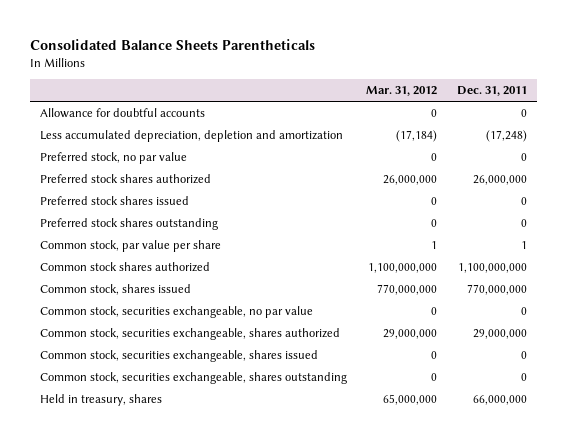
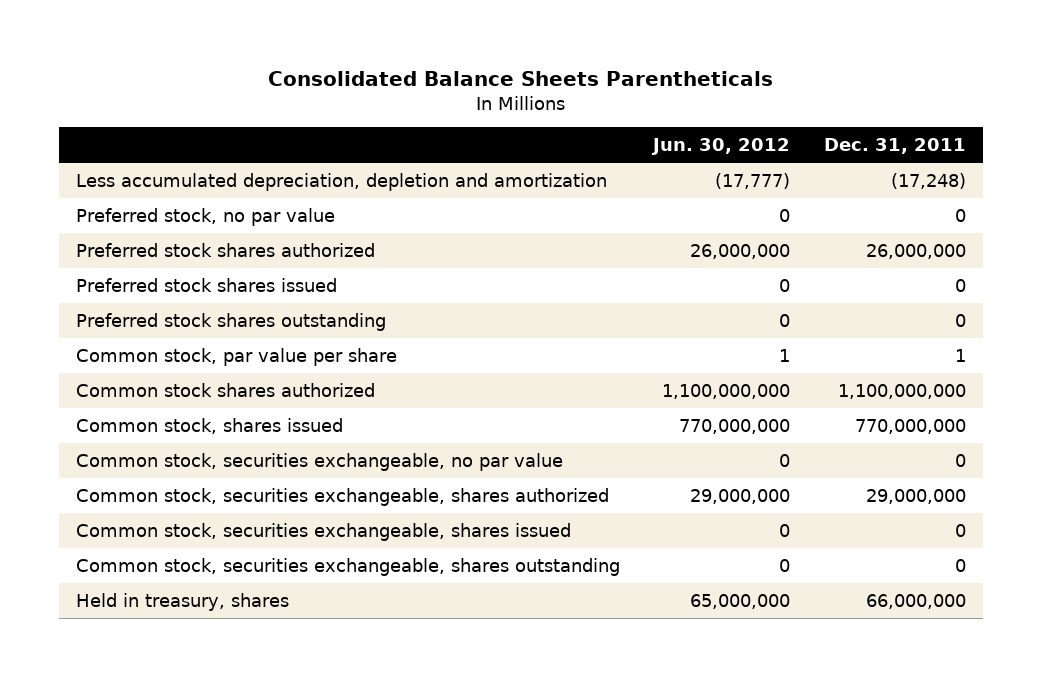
[366,86,438,97] Mar. 31, 2012 -> none
none -> [651,138,791,156] Jun. 30, 2012
[39,107,205,118] Allowance for doubtful accounts -> none

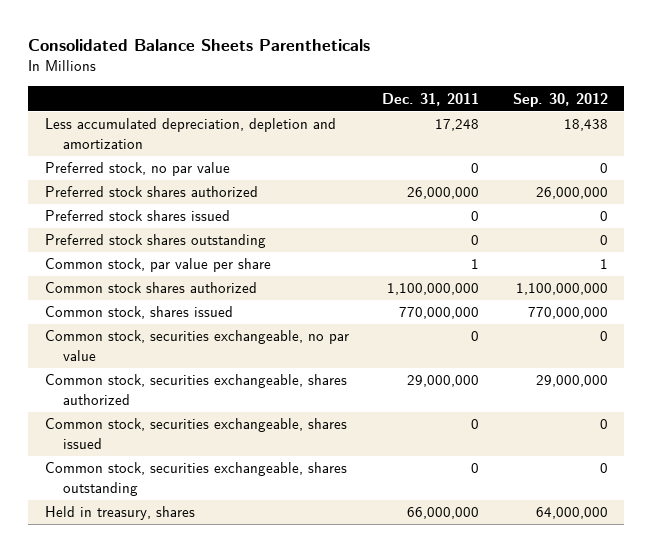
[651,138,791,156] Jun. 30, 2012 -> none
none -> [512,92,608,107] Sep. 30, 2012
[891,173,967,190] (17,248) -> [435,119,480,132] 17,248

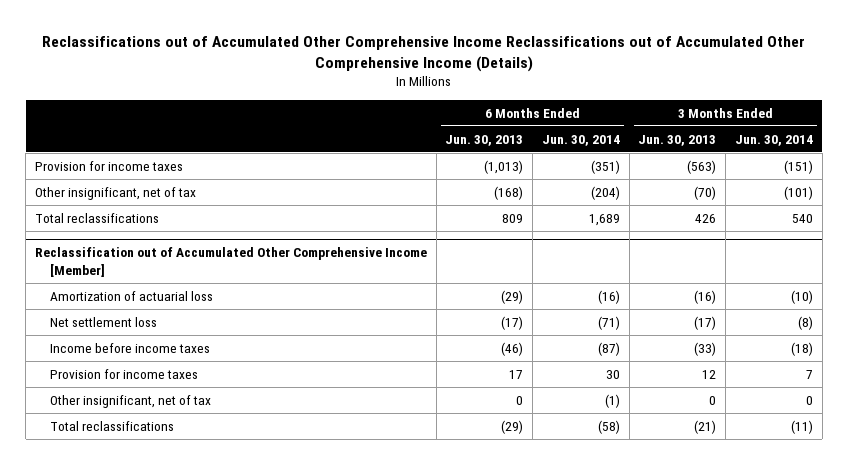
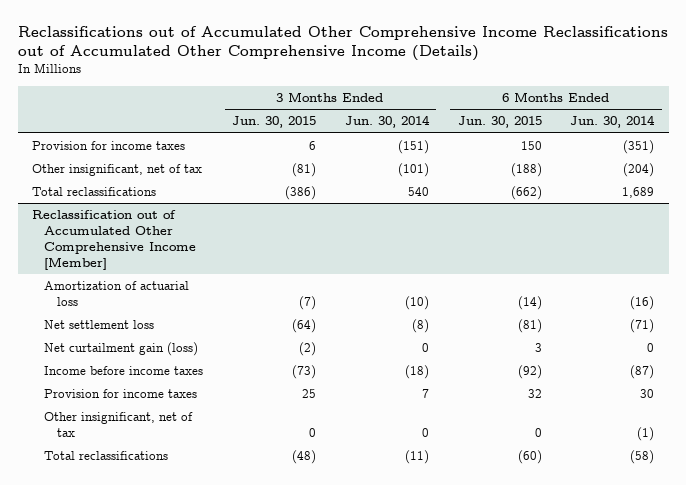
[445,134,524,146] Jun. 30, 2013 -> none
[638,134,717,146] Jun. 30, 2013 -> none
none -> [232,116,317,129] Jun. 30, 2015
none -> [457,116,542,129] Jun. 30, 2015
none -> [44,342,199,357] Net curtailment gain (loss)

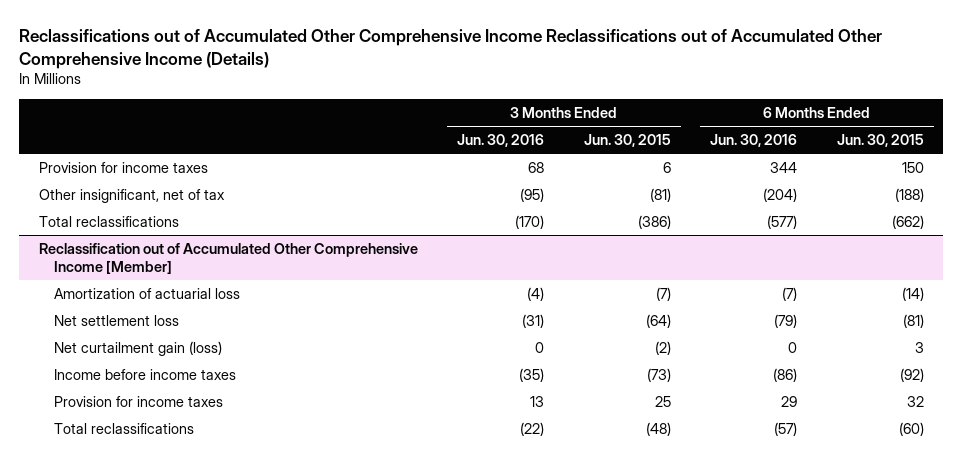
[344,115,430,129] Jun. 30, 2014 -> none
[570,115,656,129] Jun. 30, 2014 -> none
none -> [457,134,545,148] Jun. 30, 2016
none -> [710,134,798,148] Jun. 30, 2016
[44,412,194,438] Other insignificant, net of tax -> none

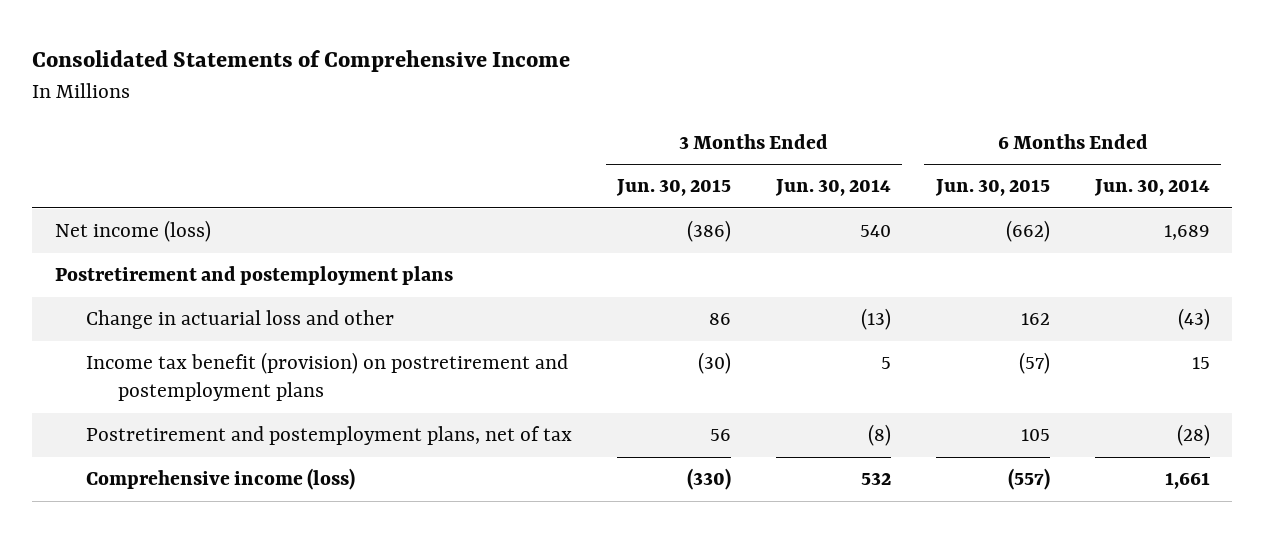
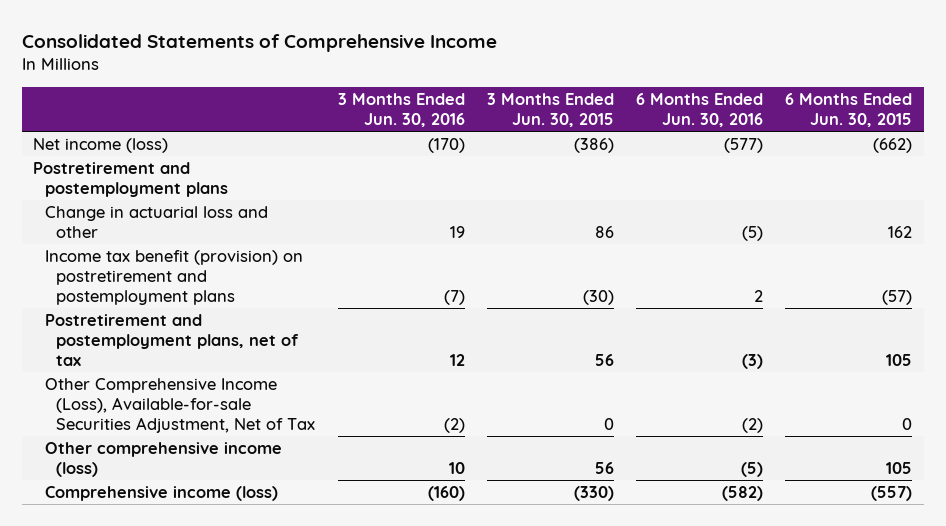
[774,179,891,197] Jun. 30, 2014 -> none
[1093,179,1210,197] Jun. 30, 2014 -> none
none -> [337,93,465,127] 3 Months Ended Jun. 30, 2016
none -> [636,93,764,127] 6 Months Ended Jun. 30, 2016
none -> [44,378,316,433] Other Comprehensive Income (Loss), Available-for-sale Securities Adjustment, Net of Tax
none -> [44,442,282,477] Other comprehensive income (loss)

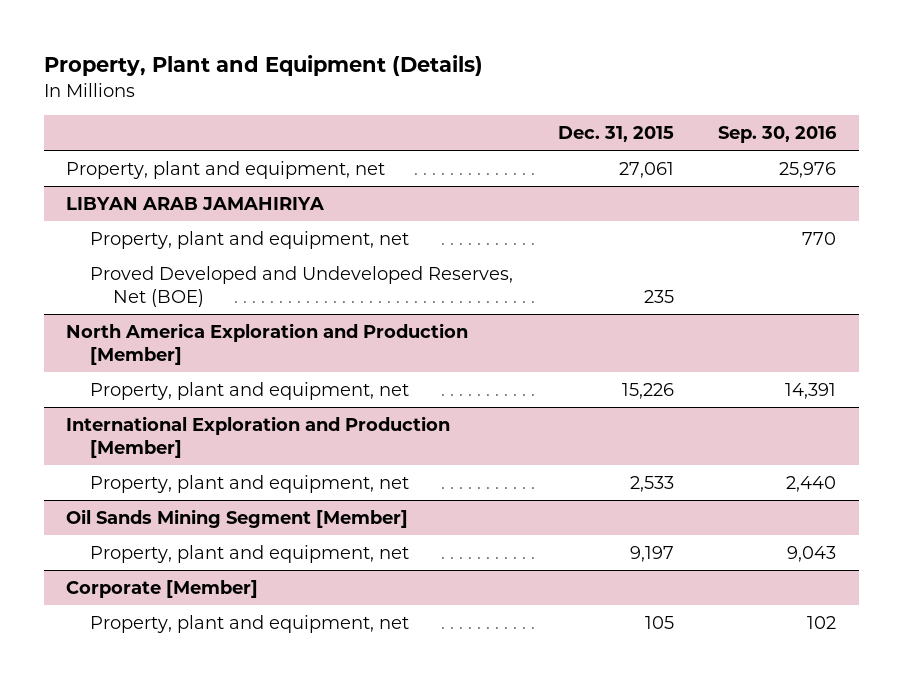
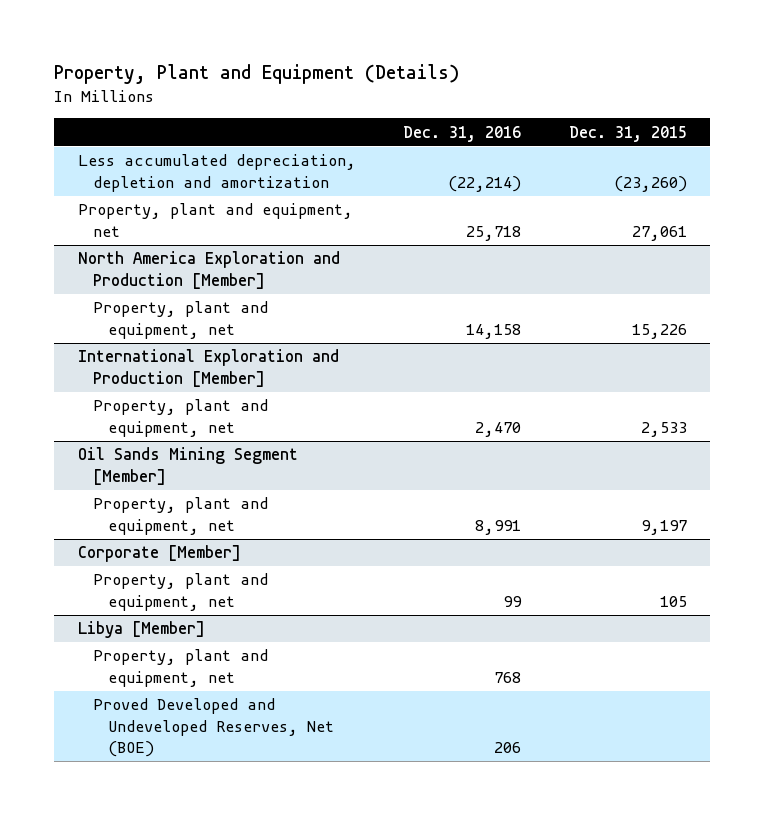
[718,125,838,143] Sep. 30, 2016 -> none
none -> [403,125,522,142] Dec. 31, 2016
none -> [77,154,356,192] Less accumulated depreciation, depletion and amortization
[66,196,325,210] LIBYAN ARAB JAMAHIRIYA -> none
[89,230,409,249] Property, plant and equipment, net -> none
[89,265,513,307] Proved Developed and Undeveloped Reserves, Net (BOE) -> none
none -> [77,621,205,639] Libya [Member]
none -> [92,649,268,687] Property, plant and equipment, net
none -> [92,698,335,757] Proved Developed and Undeveloped Reserves, Net (BOE)

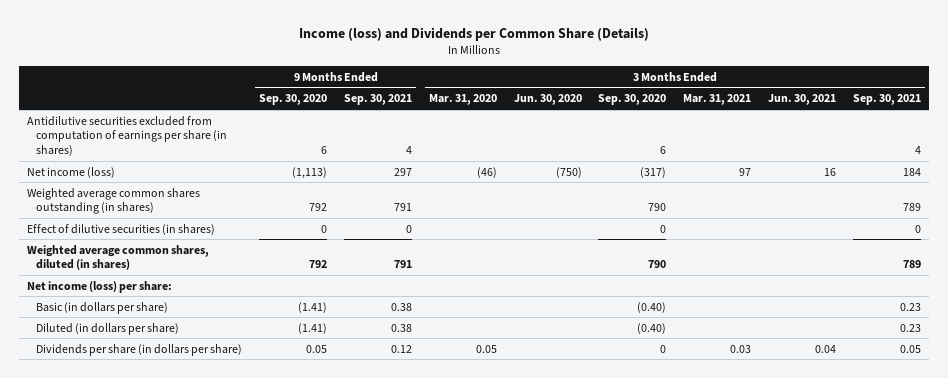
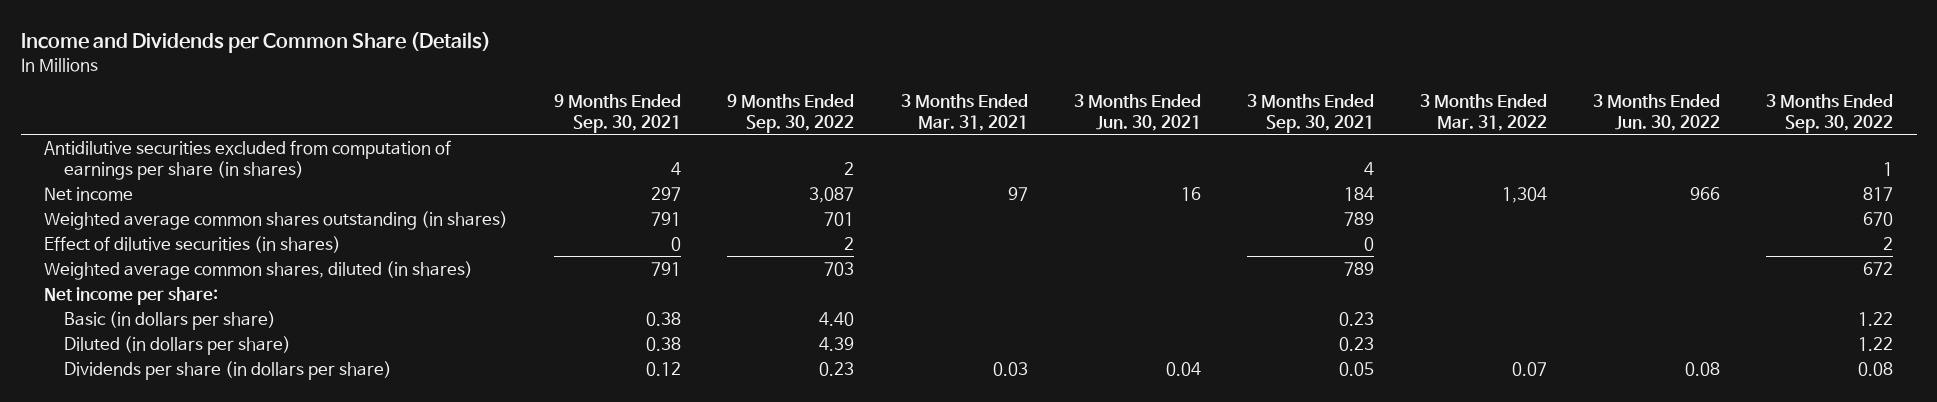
[298,26,649,41] Income (loss) and Dividends per Common Share (Details) -> [20,31,491,53] Income and Dividends per Common Share (Details)
[259,94,328,106] Sep. 30, 2020 -> none
[428,94,497,106] Mar. 31, 2020 -> none
[513,94,582,106] Jun. 30, 2020 -> none
[598,94,667,106] Sep. 30, 2020 -> none
none -> [727,93,855,133] 9 Months Ended Sep. 30, 2022
none -> [1420,93,1548,131] 3 Months Ended Mar. 31, 2022
none -> [1593,93,1721,131] 3 Months Ended Jun. 30, 2022
none -> [1766,93,1894,133] 3 Months Ended Sep. 30, 2022
[27,166,116,178] Net income (loss) -> [44,186,134,201] Net income
[27,280,173,293] Net income (loss) per share: -> [44,286,219,305] Net income per share:

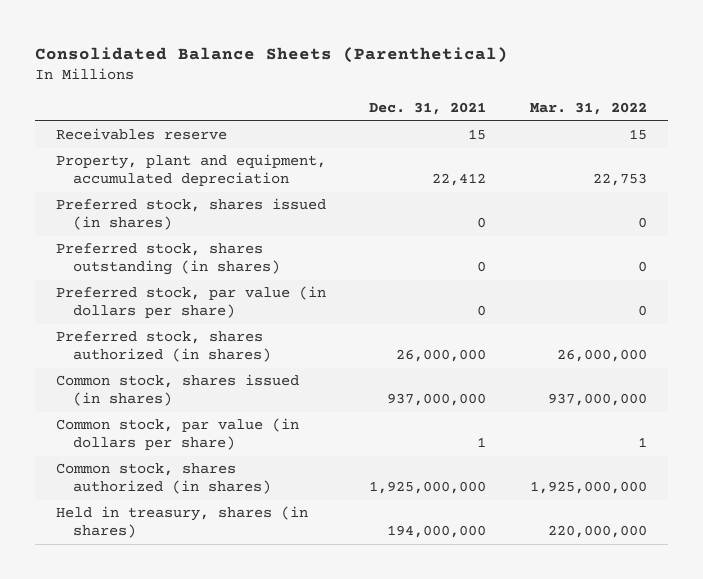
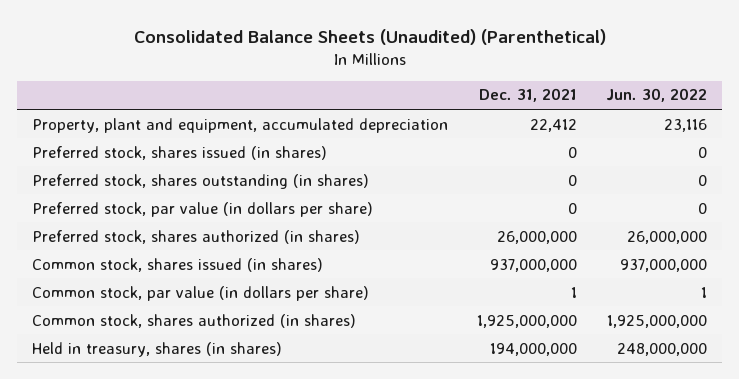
[34,46,508,63] Consolidated Balance Sheets (Parenthetical) -> [133,28,606,45] Consolidated Balance Sheets (Unaudited) (Parenthetical)
[529,102,647,116] Mar. 31, 2022 -> none
none -> [606,88,708,103] Jun. 30, 2022
[56,128,228,141] Receivables reserve -> none

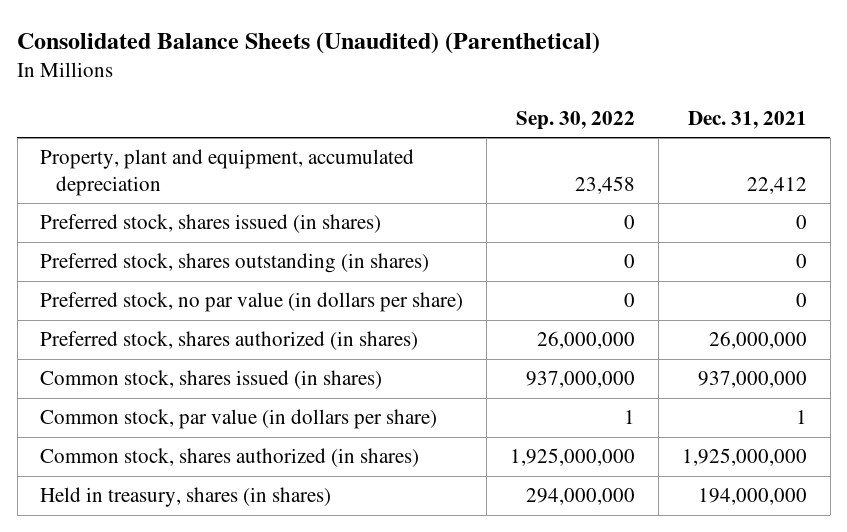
[606,88,708,103] Jun. 30, 2022 -> none
none -> [516,110,636,130] Sep. 30, 2022
[31,201,373,217] Preferred stock, par value (in dollars per share) -> [40,292,464,313] Preferred stock, no par value (in dollars per share)

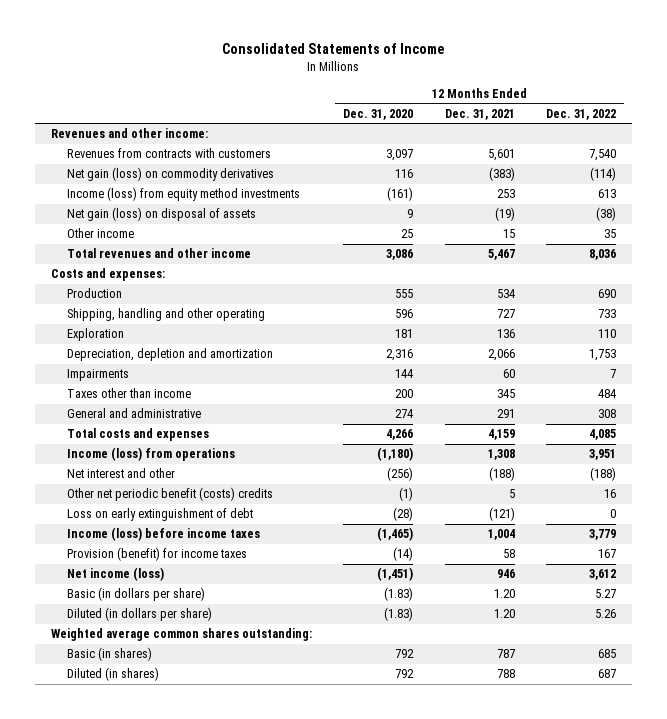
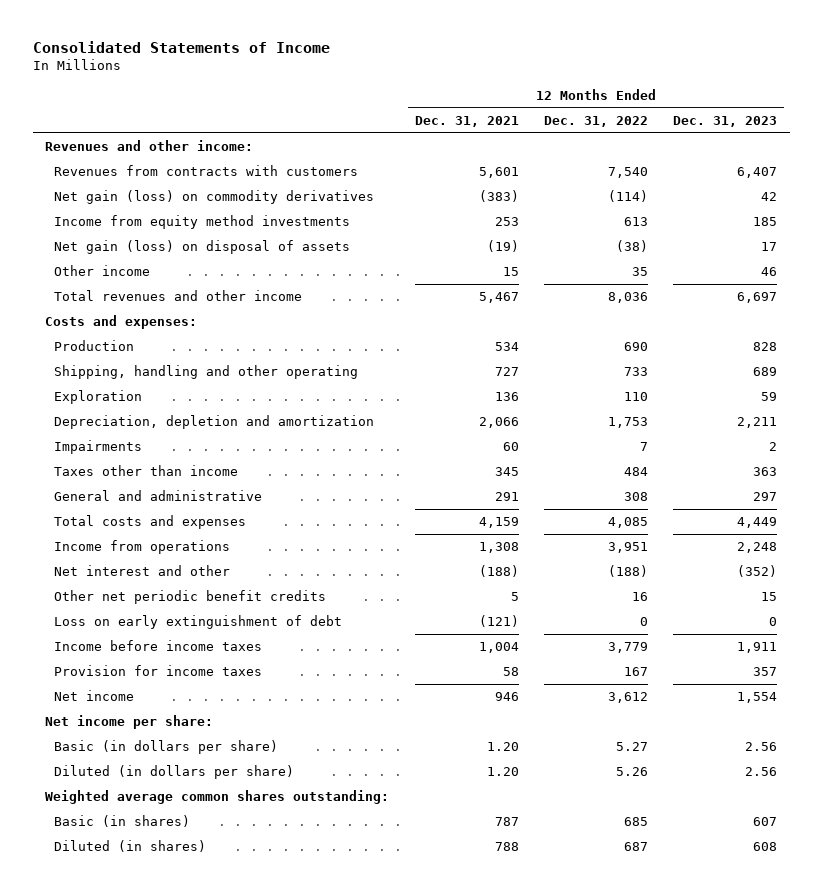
[343,108,414,120] Dec. 31, 2020 -> none
none -> [673,115,778,127] Dec. 31, 2023
[67,187,301,202] Income (loss) from equity method investments -> [54,215,351,230] Income from equity method investments
[67,447,236,462] Income (loss) from operations -> [54,540,231,555] Income from operations
[67,487,274,502] Other net periodic benefit (costs) credits -> [54,590,327,605] Other net periodic benefit credits
[67,527,261,542] Income (loss) before income taxes -> [54,640,263,652] Income before income taxes
[67,547,248,562] Provision (benefit) for income taxes -> [54,665,263,677] Provision for income taxes
[67,567,165,582] Net income (loss) -> [54,690,135,702] Net income
none -> [45,715,214,730] Net income per share:

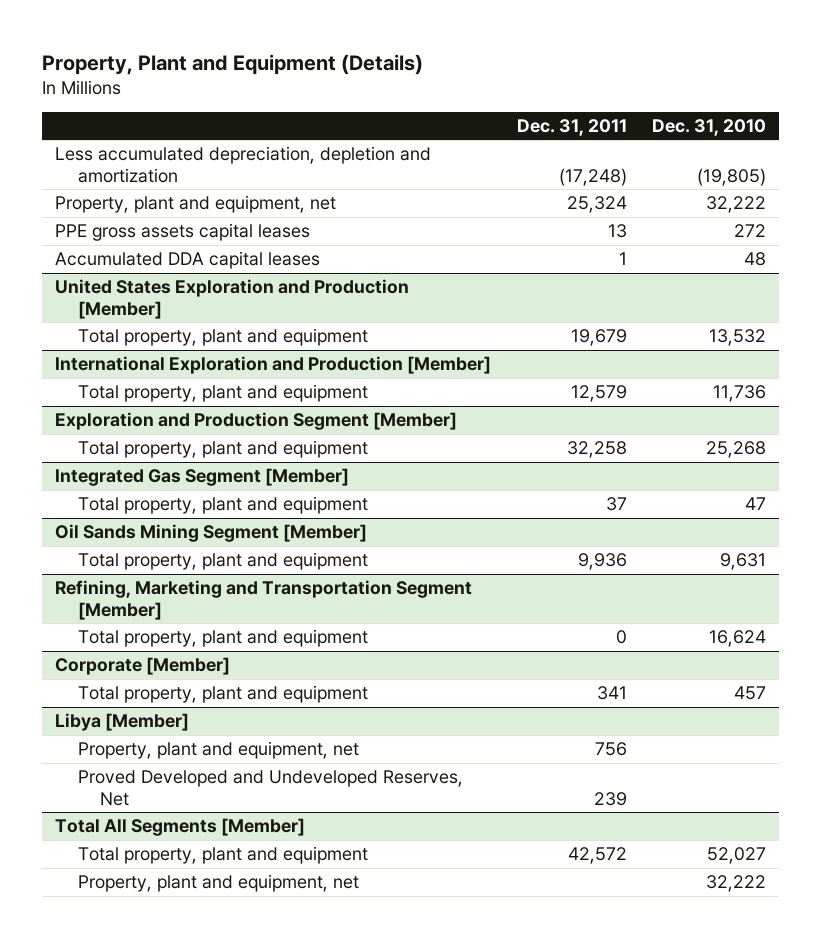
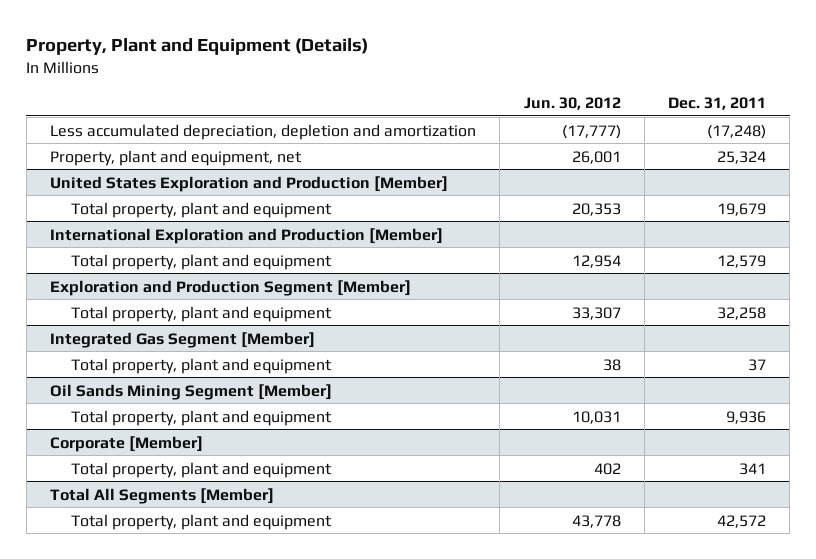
[652,118,767,136] Dec. 31, 2010 -> none
none -> [523,96,621,110] Jun. 30, 2012
[54,223,310,242] PPE gross assets capital leases -> none
[54,251,320,270] Accumulated DDA capital leases -> none
[54,580,472,620] Refining, Marketing and Transportation Segment [Member] -> none
[77,629,368,648] Total property, plant and equipment -> none
[54,713,189,732] Libya [Member] -> none
[77,741,359,760] Property, plant and equipment, net -> none
[77,770,463,806] Proved Developed and Undeveloped Reserves, Net -> none
[77,874,359,893] Property, plant and equipment, net -> none

